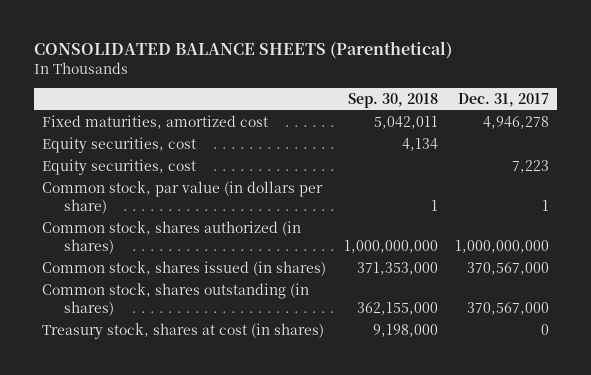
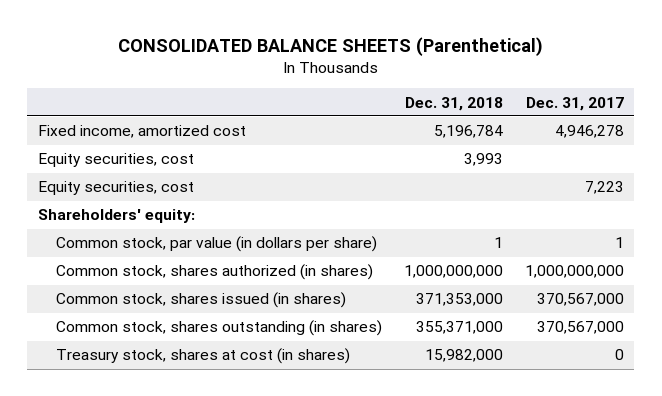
[347,92,438,108] Sep. 30, 2018 -> none
none -> [404,96,503,111] Dec. 31, 2018
[42,115,269,130] Fixed maturities, amortized cost -> [38,125,247,139] Fixed income, amortized cost
none -> [38,209,196,224] Shareholders' equity:

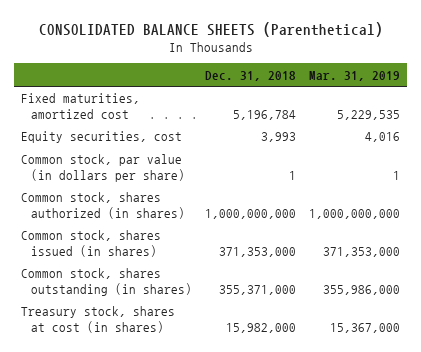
[525,96,624,111] Dec. 31, 2017 -> none
none -> [309,70,401,81] Mar. 31, 2019
[38,125,247,139] Fixed income, amortized cost -> [20,93,140,119] Fixed maturities, amortized cost
[38,181,195,196] Equity securities, cost -> none
[38,209,196,224] Shareholders' equity: -> none

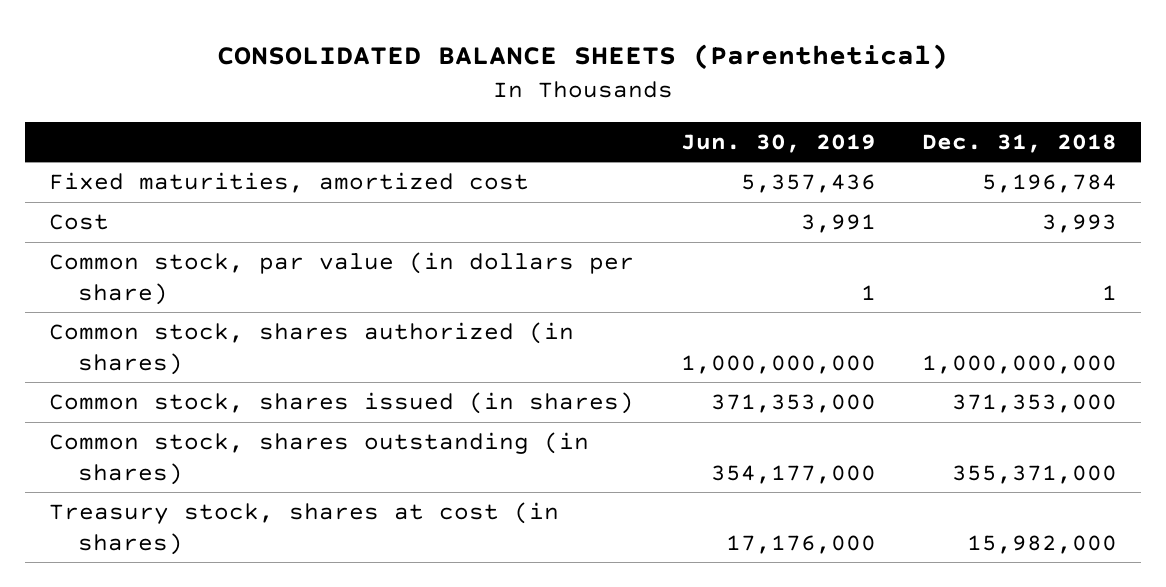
[309,70,401,81] Mar. 31, 2019 -> none
none -> [680,133,876,153] Jun. 30, 2019
[20,131,182,144] Equity securities, cost -> [48,214,109,231] Cost

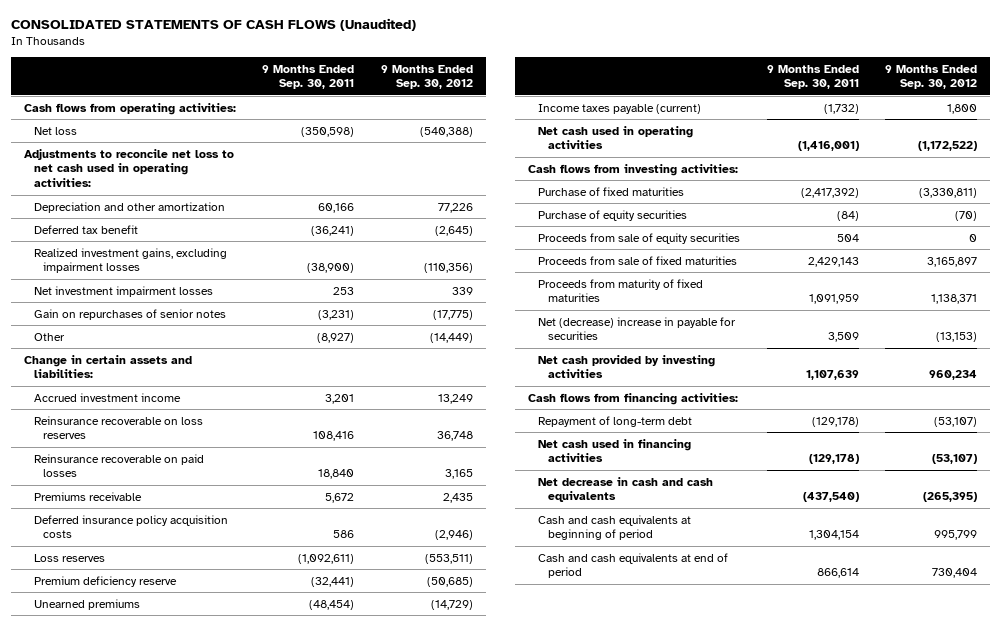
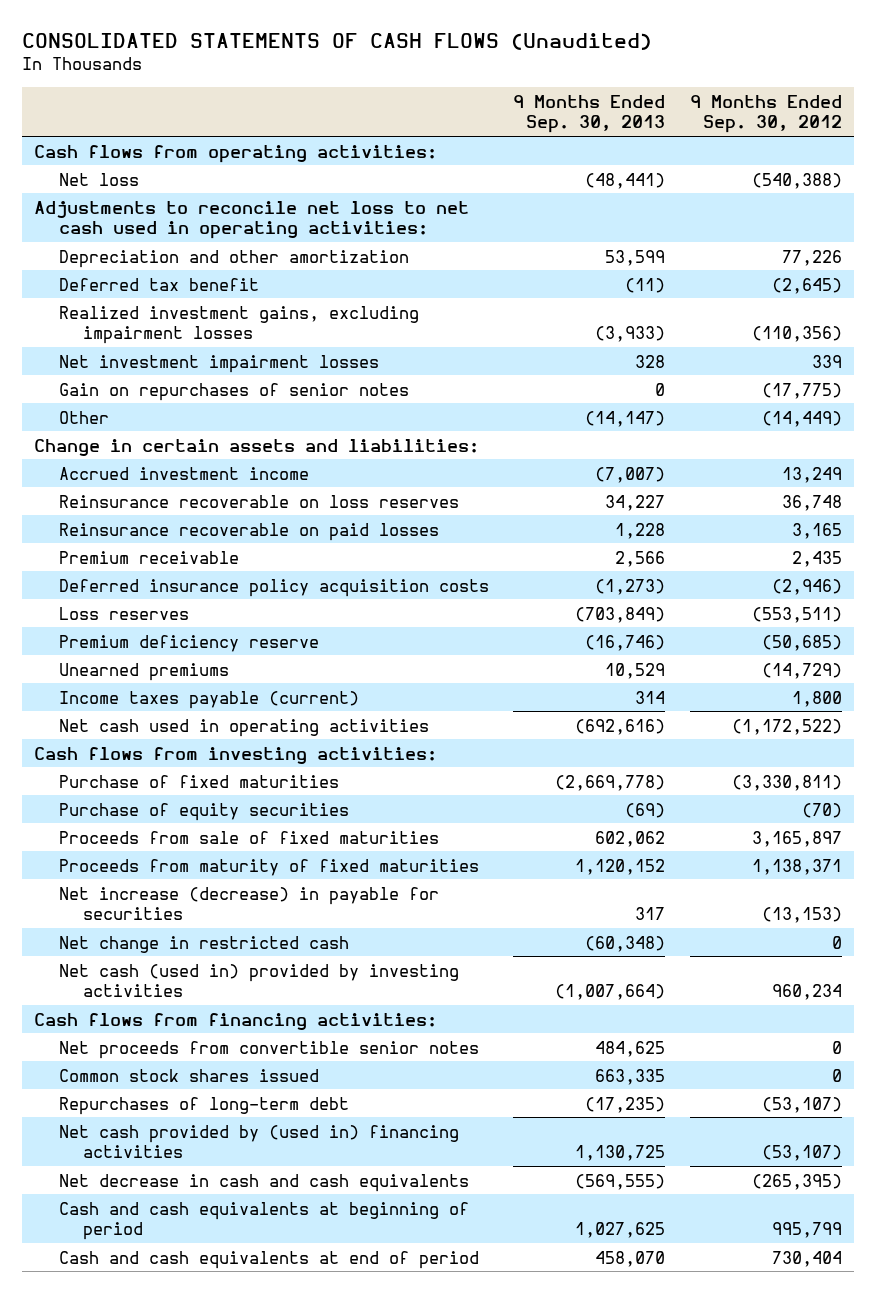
[262,64,355,90] 9 Months Ended Sep. 30, 2011 -> none
none -> [513,94,666,134] 9 Months Ended Sep. 30, 2013
[33,491,142,501] Premiums receivable -> [58,550,239,564] Premium receivable
[537,232,740,244] Proceeds from sale of equity securities -> none
[537,316,736,341] Net (decrease) increase in payable for securities -> [58,886,439,921] Net increase (decrease) in payable for securities
none -> [58,935,349,953] Net change in restricted cash
[537,354,715,379] Net cash provided by investing activities -> [58,963,459,998] Net cash (used in) provided by investing activities
none -> [58,1040,479,1059] Net proceeds from convertible senior notes
none -> [58,1068,319,1082] Common stock shares issued
[537,415,692,427] Repayment of long-term debt -> [58,1096,349,1115] Repurchases of long-term debt
[537,438,691,463] Net cash used in financing activities -> [58,1124,459,1159] Net cash provided by (used in) financing activities

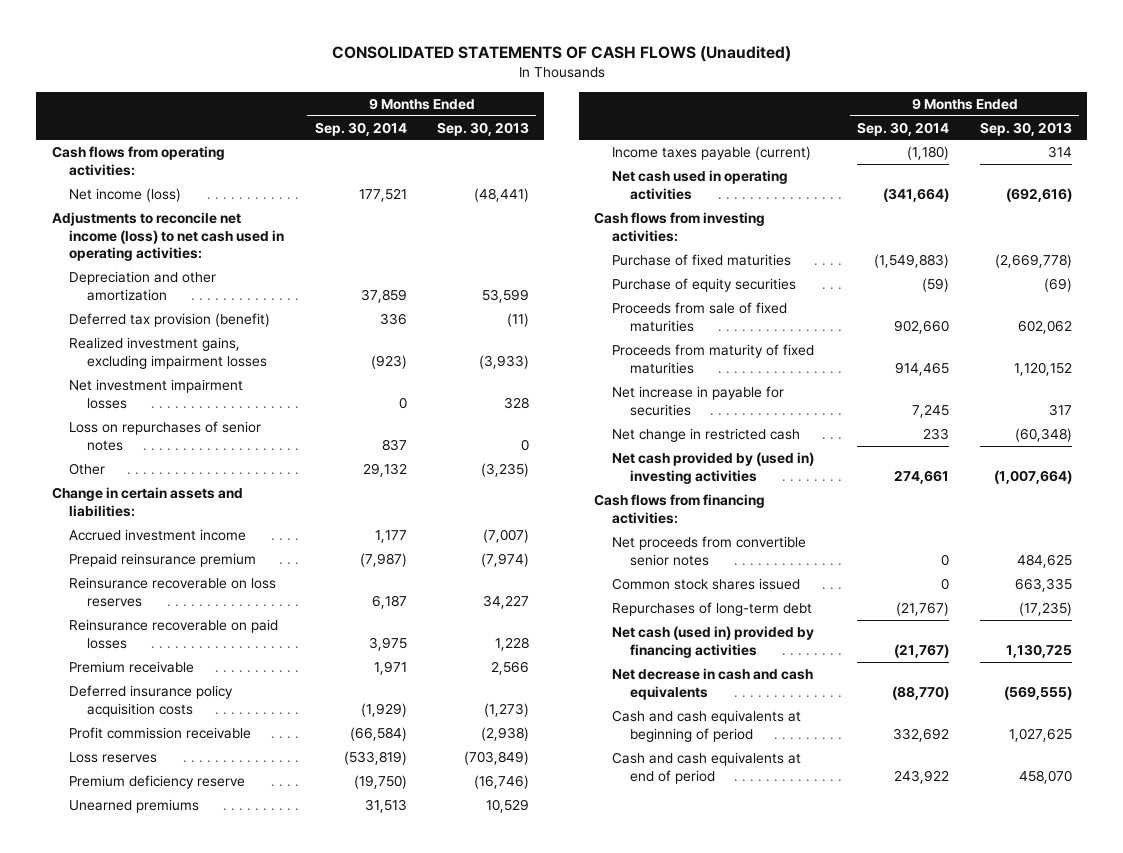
[689,94,842,134] 9 Months Ended Sep. 30, 2012 -> none
none -> [314,121,407,136] Sep. 30, 2014
[58,172,139,186] Net loss -> [69,187,182,202] Net income (loss)
[34,200,470,240] Adjustments to reconcile net loss to net cash used in operating activities: -> [51,211,285,262] Adjustments to reconcile net income (loss) to net cash used in operating activities:
[58,277,259,291] Deferred tax benefit -> [69,312,271,327] Deferred tax provision (benefit)
[58,382,409,401] Gain on repurchases of senior notes -> [69,420,262,451] Loss on repurchases of senior notes
[585,410,666,427] (14,147) -> [480,462,529,477] (3,235)
none -> [69,552,257,567] Prepaid reinsurance premium
none -> [69,726,252,739] Profit commission receivable
[58,886,439,921] Net increase (decrease) in payable for securities -> [612,385,785,416] Net increase in payable for securities
[58,963,459,998] Net cash (used in) provided by investing activities -> [612,451,815,484] Net cash provided by (used in) investing activities
[58,1124,459,1159] Net cash provided by (used in) financing activities -> [612,625,815,658] Net cash (used in) provided by financing activities

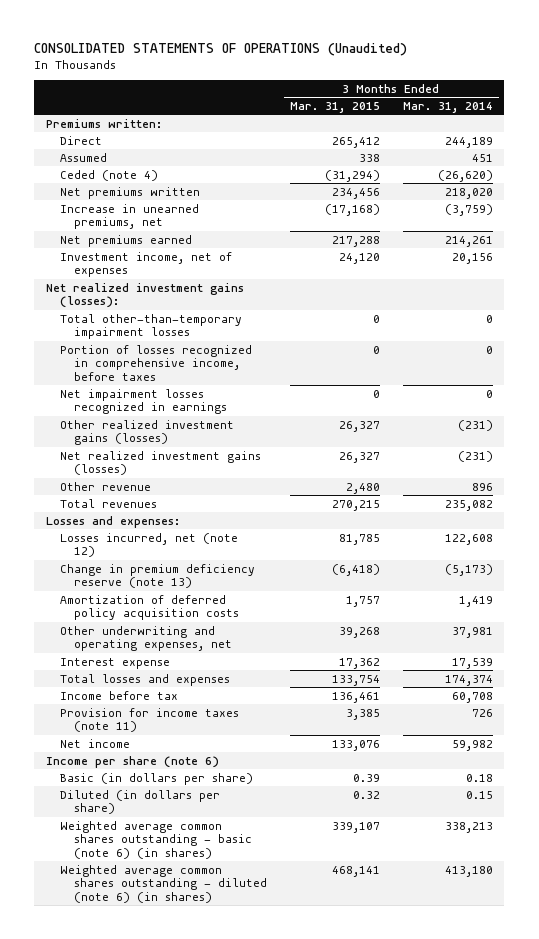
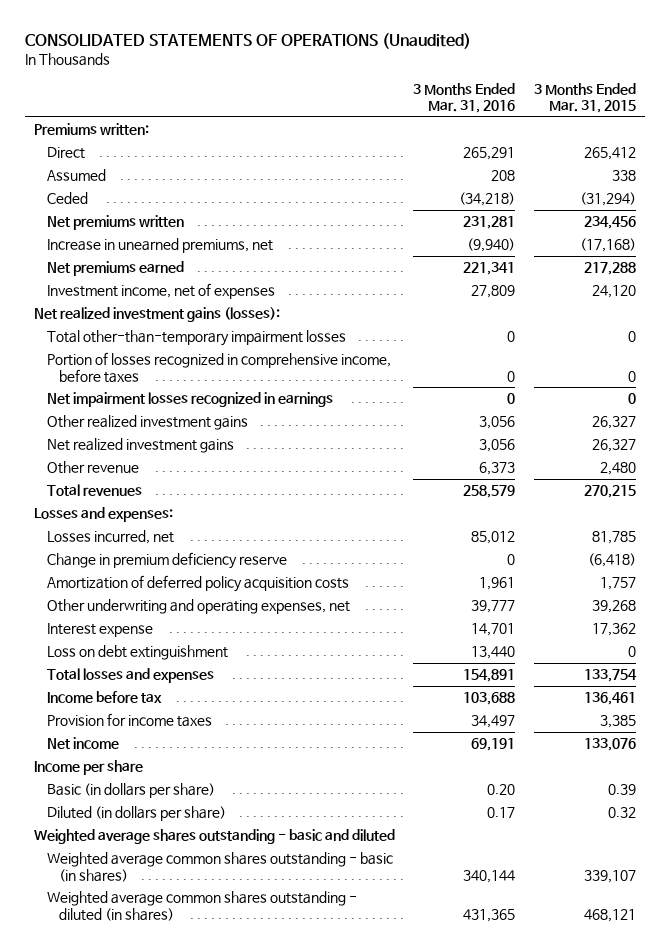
[402,101,493,113] Mar. 31, 2014 -> none
none -> [413,82,516,113] 3 Months Ended Mar. 31, 2016
[59,169,158,181] Ceded (note 4) -> [46,192,88,205] Ceded
[59,419,234,446] Other realized investment gains (losses) -> [46,415,248,431] Other realized investment gains
[59,450,261,476] Net realized investment gains (losses) -> [46,438,234,454] Net realized investment gains
[59,532,238,558] Losses incurred, net (note 12) -> [46,530,174,545] Losses incurred, net
[59,563,255,589] Change in premium deficiency reserve (note 13) -> [46,552,287,570] Change in premium deficiency reserve
none -> [46,645,228,661] Loss on debt extinguishment
[59,707,239,733] Provision for income taxes (note 11) -> [46,713,212,728] Provision for income taxes
[45,755,219,768] Income per share (note 6) -> [33,760,143,776] Income per share
none -> [33,829,395,845] Weighted average shares outstanding - basic and diluted
[59,820,253,859] Weighted average common shares outstanding - basic (note 6) (in shares) -> [46,852,393,882] Weighted average common shares outstanding - basic (in shares)
[59,864,268,903] Weighted average common shares outstanding - diluted (note 6) (in shares) -> [46,891,357,921] Weighted average common shares outstanding - diluted (in shares)
[331,865,380,877] 468,141 -> [583,908,636,922] 468,121

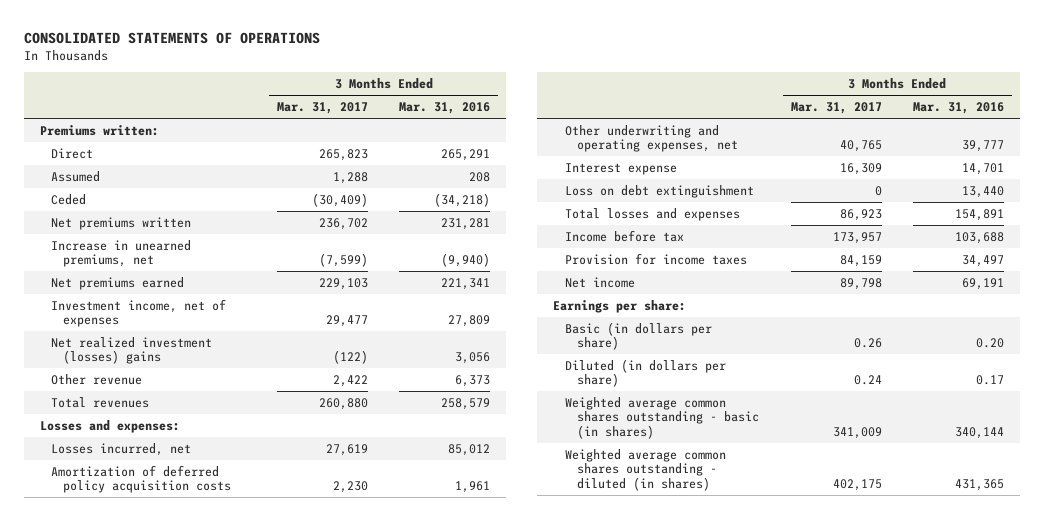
[24,32,471,49] CONSOLIDATED STATEMENTS OF OPERATIONS (Unaudited) -> [23,32,320,45] CONSOLIDATED STATEMENTS OF OPERATIONS
[533,82,636,113] 3 Months Ended Mar. 31, 2015 -> none
none -> [276,102,368,115] Mar. 31, 2017
[33,307,280,323] Net realized investment gains (losses): -> none
[46,330,346,347] Total other-than-temporary impairment losses -> none
[46,352,391,383] Portion of losses recognized in comprehensive income, before taxes -> none
[46,392,333,408] Net impairment losses recognized in earnings -> none
[46,415,248,431] Other realized investment gains -> none
[46,438,234,454] Net realized investment gains -> [51,336,213,365] Net realized investment (losses) gains
[46,552,287,570] Change in premium deficiency reserve -> none
[33,760,143,776] Income per share -> [553,299,687,313] Earnings per share:
[33,829,395,845] Weighted average shares outstanding - basic and diluted -> none

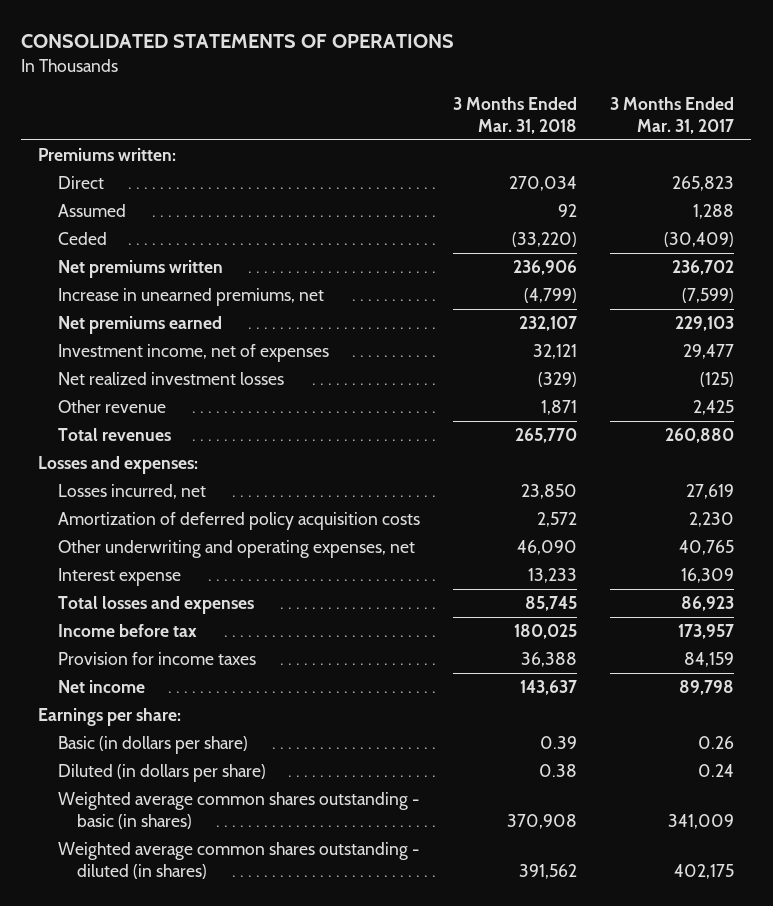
[399,102,491,115] Mar. 31, 2016 -> none
none -> [453,96,578,134] 3 Months Ended Mar. 31, 2018
[51,336,213,365] Net realized investment (losses) gains -> [57,372,284,386] Net realized investment losses
[332,350,368,365] (122) -> [700,372,735,388] (125)
[332,374,368,387] 2,422 -> [693,400,735,416] 2,425
[565,184,755,198] Loss on debt extinguishment -> none

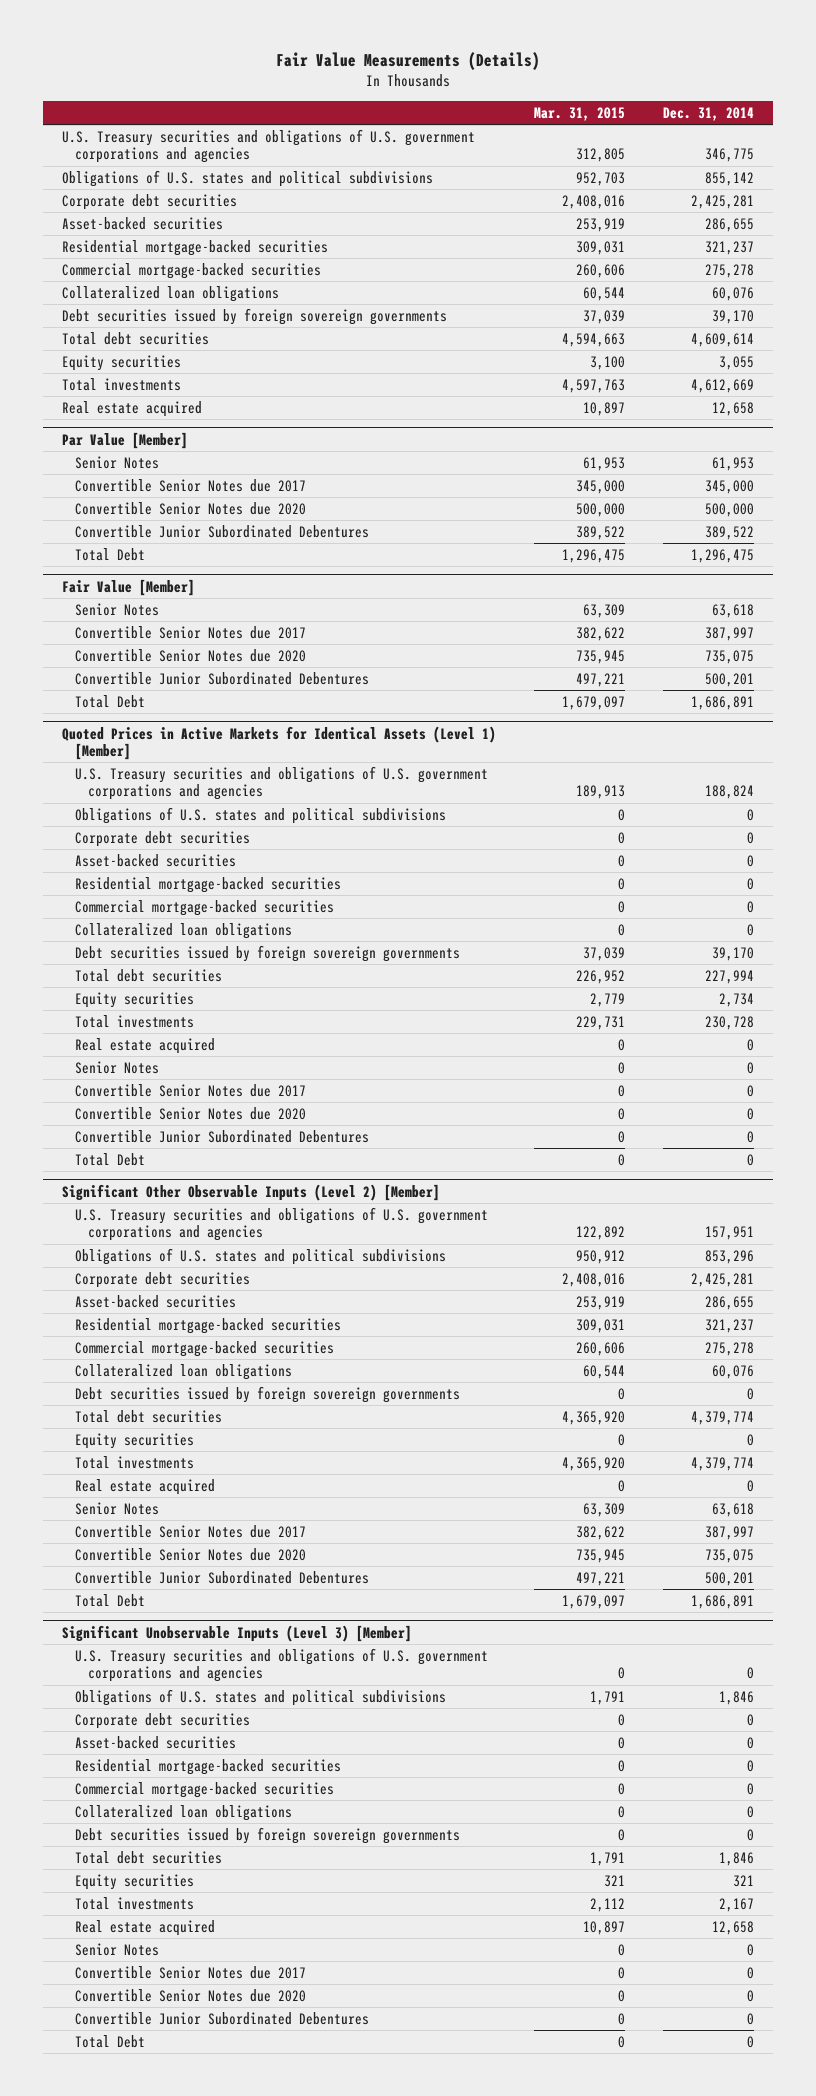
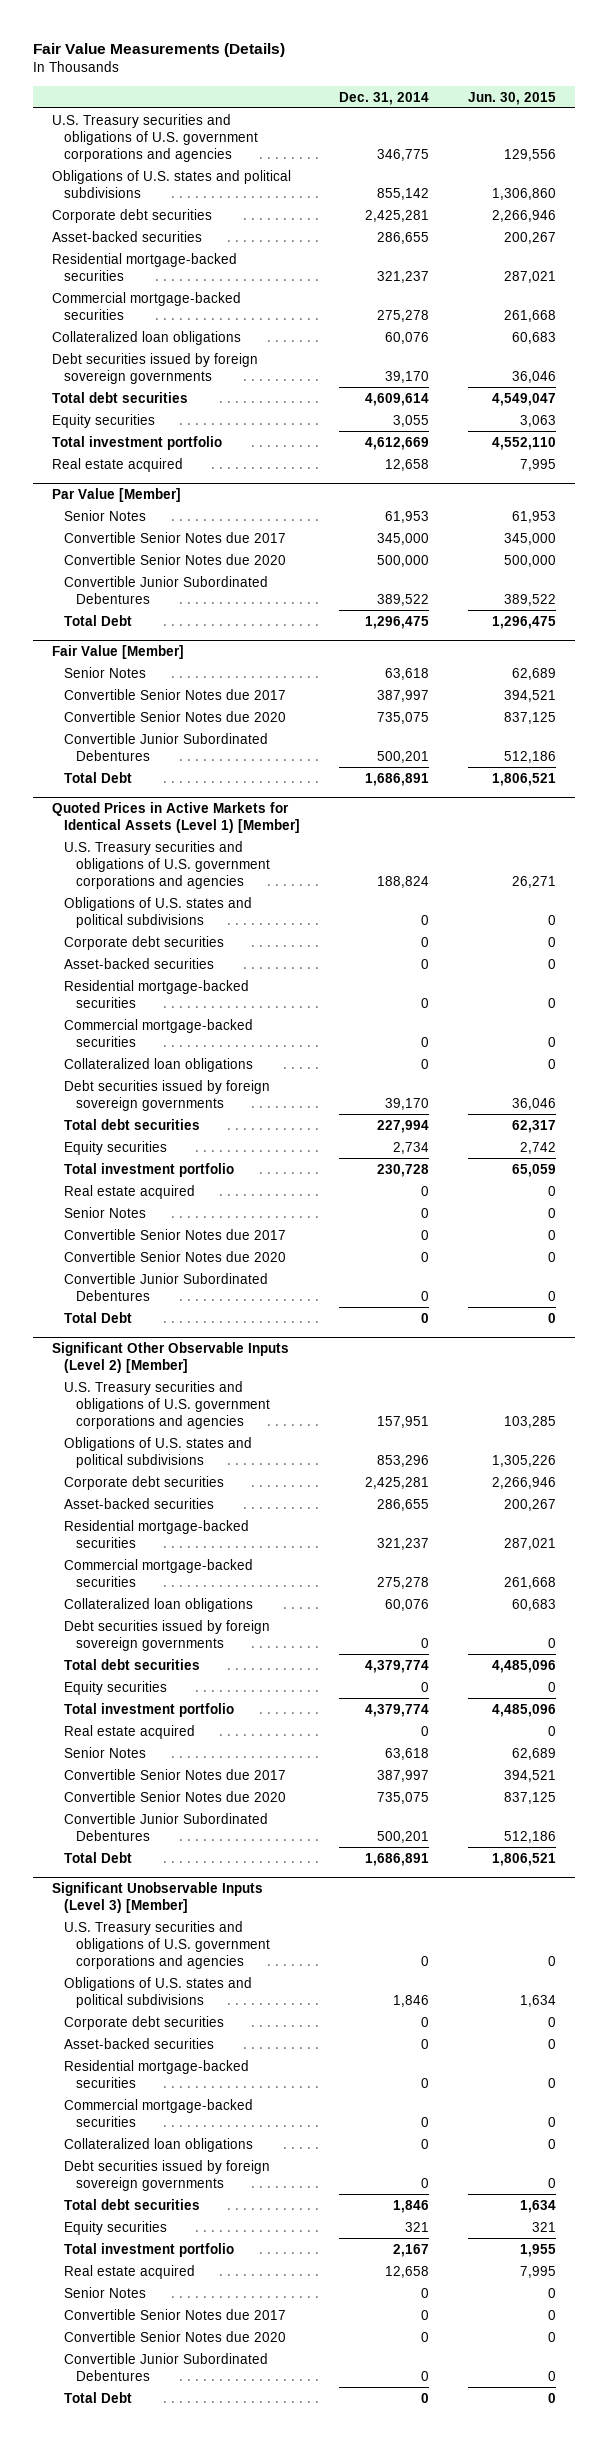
[533,107,625,122] Mar. 31, 2015 -> none
none -> [467,91,556,105] Jun. 30, 2015
[61,377,181,391] Total investments -> [52,435,223,450] Total investment portfolio
[74,1014,194,1028] Total investments -> [64,1162,235,1177] Total investment portfolio
[74,1455,194,1469] Total investments -> [64,1702,235,1717] Total investment portfolio
[74,1896,194,1910] Total investments -> [64,2242,235,2257] Total investment portfolio

